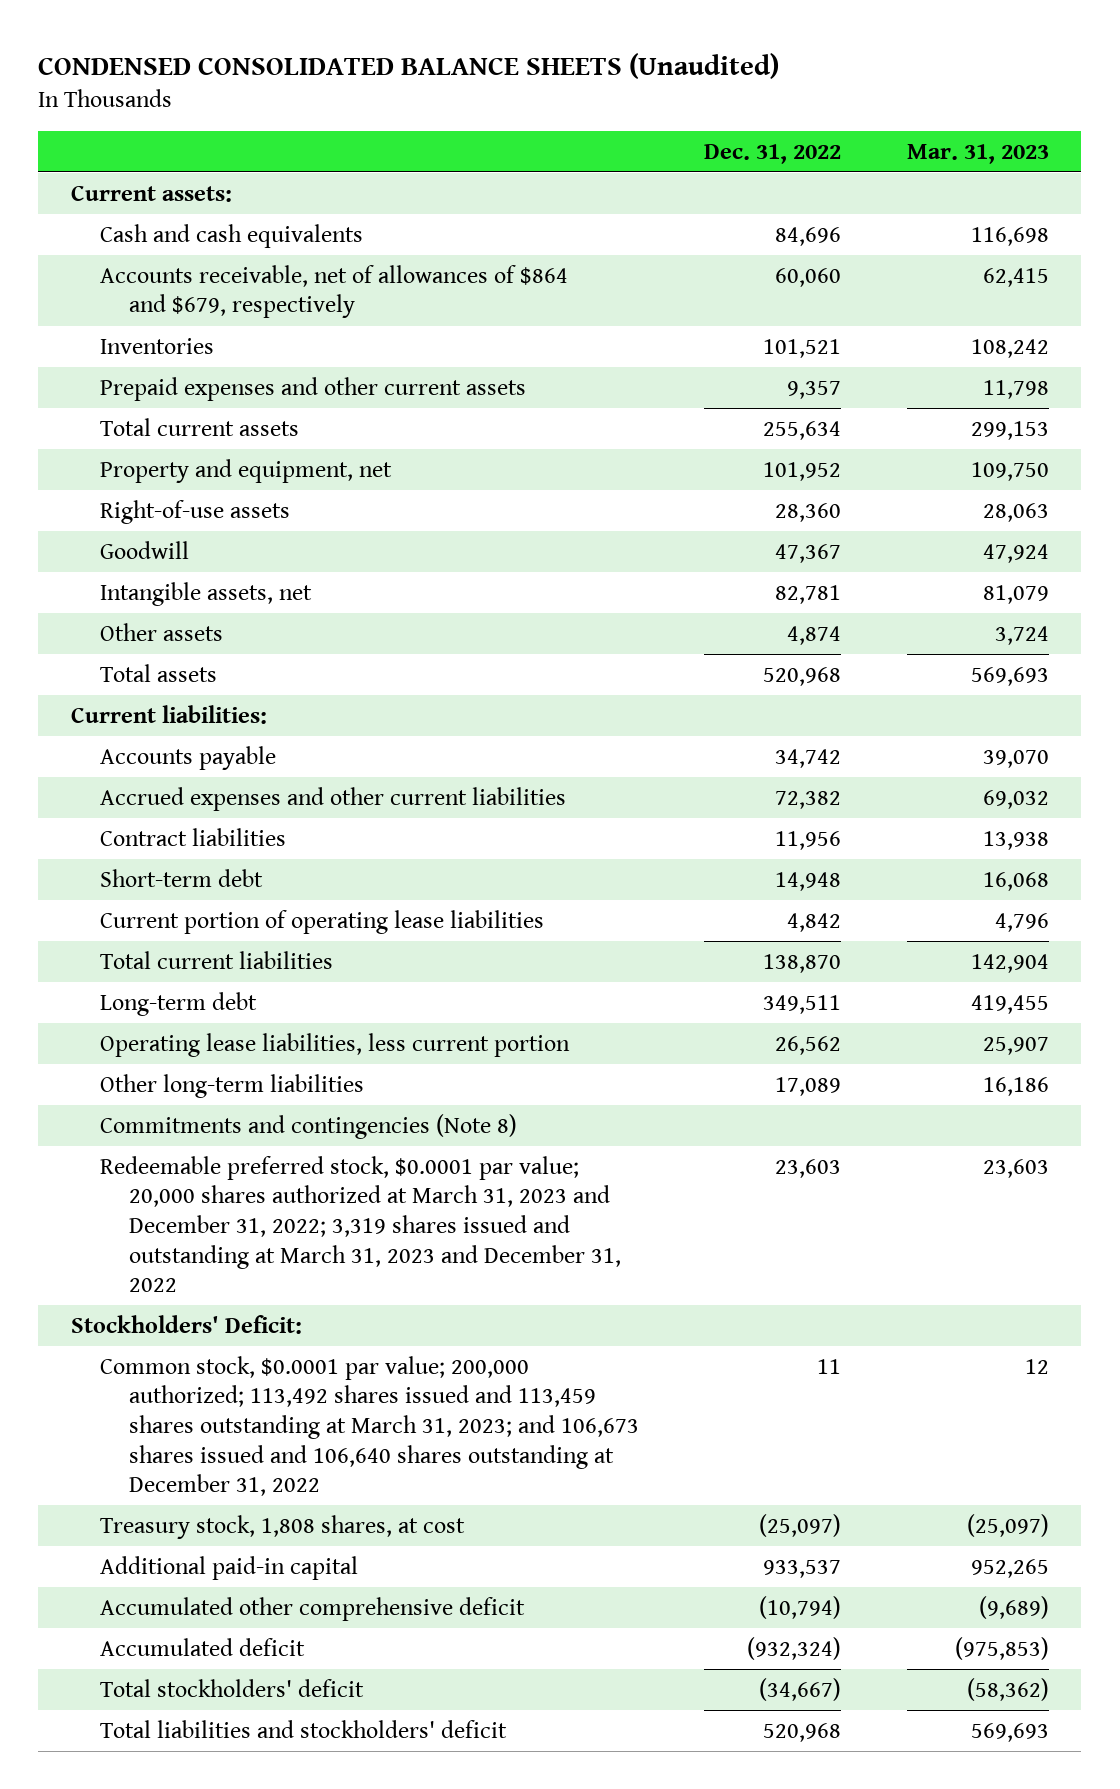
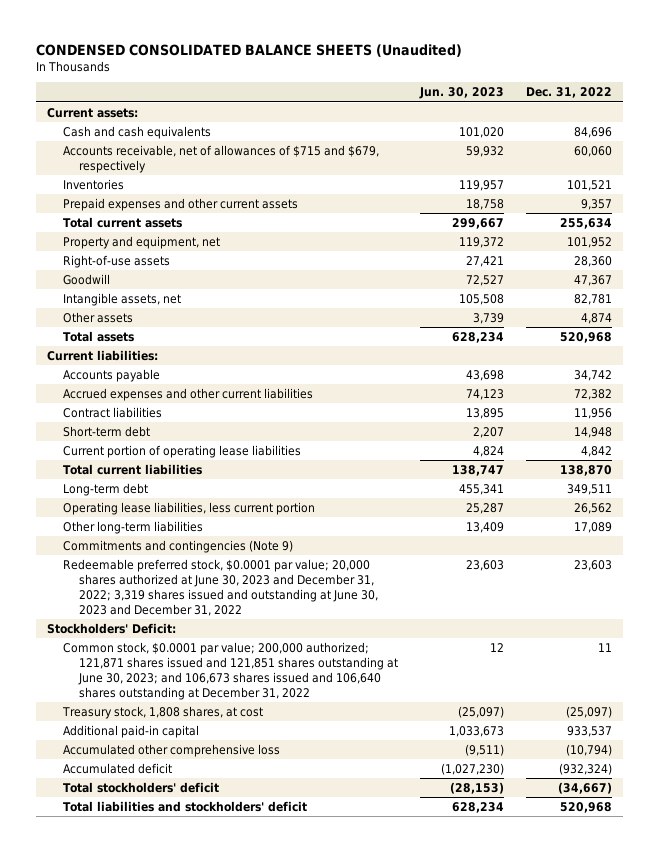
[906,143,1049,164] Mar. 31, 2023 -> none
none -> [418,87,504,100] Jun. 30, 2023
[99,264,568,319] Accounts receivable, net of allowances of $864 and $679, respectively -> [63,145,380,173] Accounts receivable, net of allowances of $715 and $679, respectively
[99,1113,517,1139] Commitments and contingencies (Note 8) -> [63,540,294,554] Commitments and contingencies (Note 9)
[99,1155,621,1293] Redeemable preferred stock, $0.0001 par value; 20,000 shares authorized at March 31, 2023 and December 31, 2022; 3,319 shares issued and outstanding at March 31, 2023 and December 31, 2022 -> [63,559,378,616] Redeemable preferred stock, $0.0001 par value; 20,000 shares authorized at June 30, 2023 and December 31, 2022; 3,319 shares issued and outstanding at June 30, 2023 and December 31, 2022
[99,1355,639,1497] Common stock, $0.0001 par value; 200,000 authorized; 113,492 shares issued and 113,459 shares outstanding at March 31, 2023; and 106,673 shares issued and 106,640 shares outstanding at December 31, 2022 -> [63,642,398,700] Common stock, $0.0001 par value; 200,000 authorized; 121,871 shares issued and 121,851 shares outstanding at June 30, 2023; and 106,673 shares issued and 106,640 shares outstanding at December 31, 2022
[99,1596,525,1621] Accumulated other comprehensive deficit -> [63,744,281,758] Accumulated other comprehensive loss

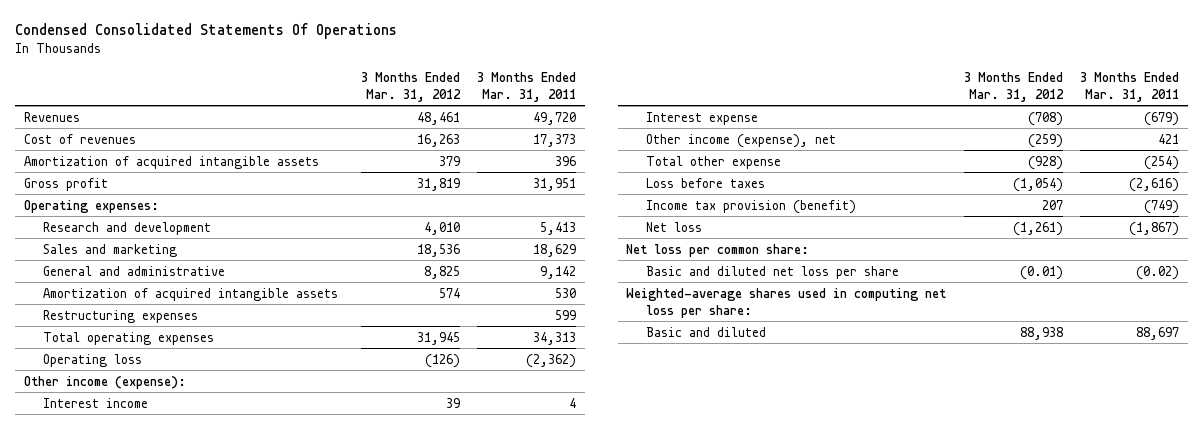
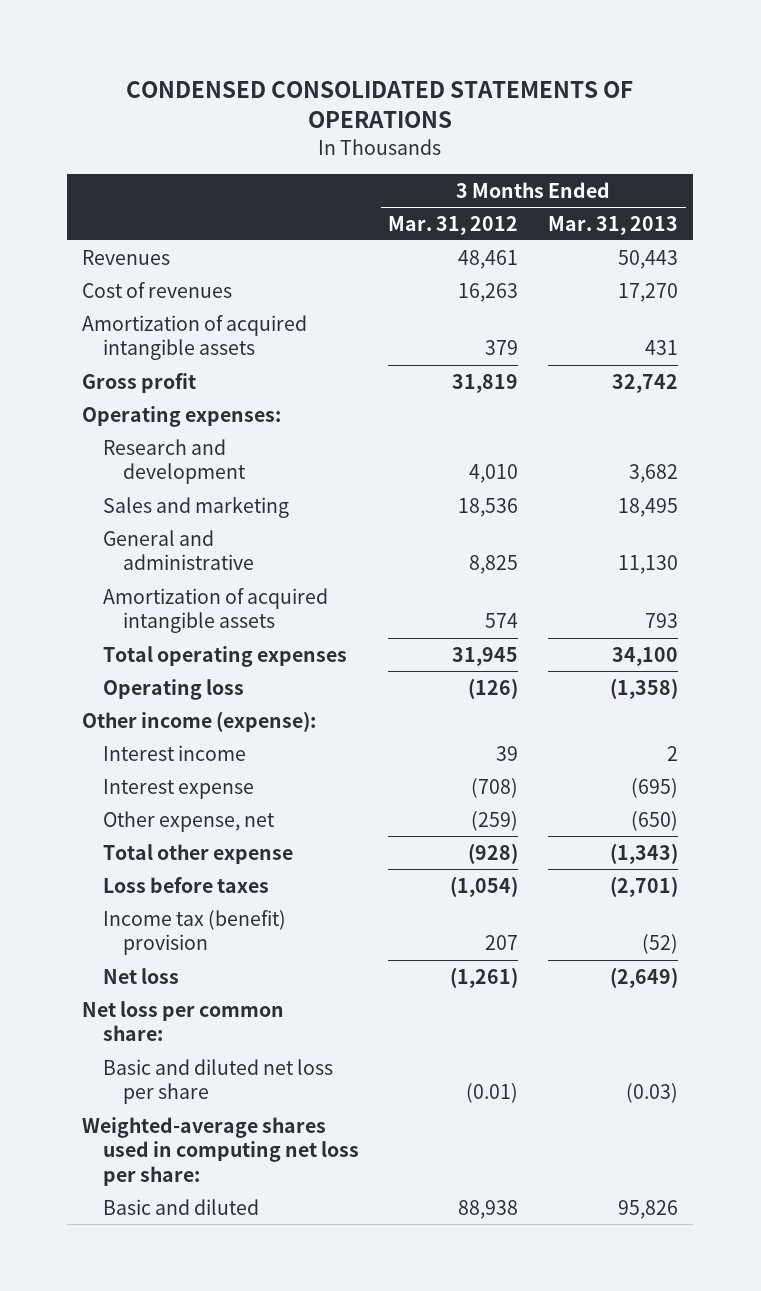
[14,23,397,40] Condensed Consolidated Statements Of Operations -> [126,80,634,129] CONDENSED CONSOLIDATED STATEMENTS OF OPERATIONS
[477,71,577,102] 3 Months Ended Mar. 31, 2011 -> none
none -> [548,215,679,235] Mar. 31, 2013
[43,309,199,323] Restructuring expenses -> none
[645,133,836,148] Other income (expense), net -> [102,810,275,832] Other expense, net
[645,199,856,214] Income tax provision (benefit) -> [102,909,286,956] Income tax (benefit) provision

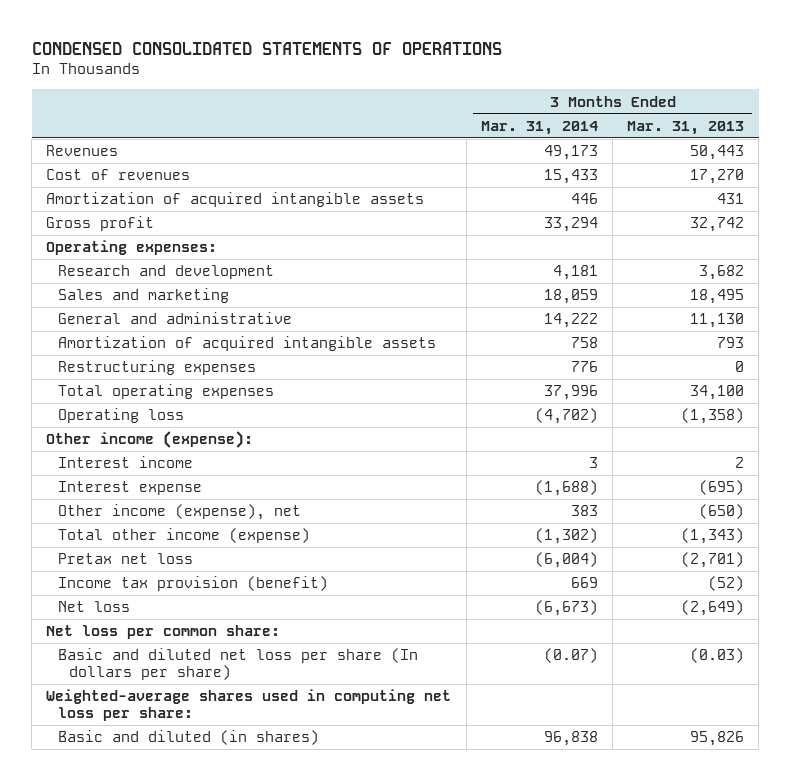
[388,215,519,235] Mar. 31, 2012 -> none
none -> [480,120,598,135] Mar. 31, 2014
none -> [57,360,256,376] Restructuring expenses
[102,810,275,832] Other expense, net -> [57,504,301,521] Other income (expense), net
[102,843,293,864] Total other expense -> [57,528,310,544] Total other income (expense)
[102,876,269,893] Loss before taxes -> [57,553,193,565] Pretax net loss
[102,909,286,956] Income tax (benefit) provision -> [57,576,328,592] Income tax provision (benefit)
[102,1058,333,1105] Basic and diluted net loss per share -> [57,648,418,681] Basic and diluted net loss per share (In dollars per share)
[102,1198,259,1215] Basic and diluted -> [57,730,319,746] Basic and diluted (in shares)

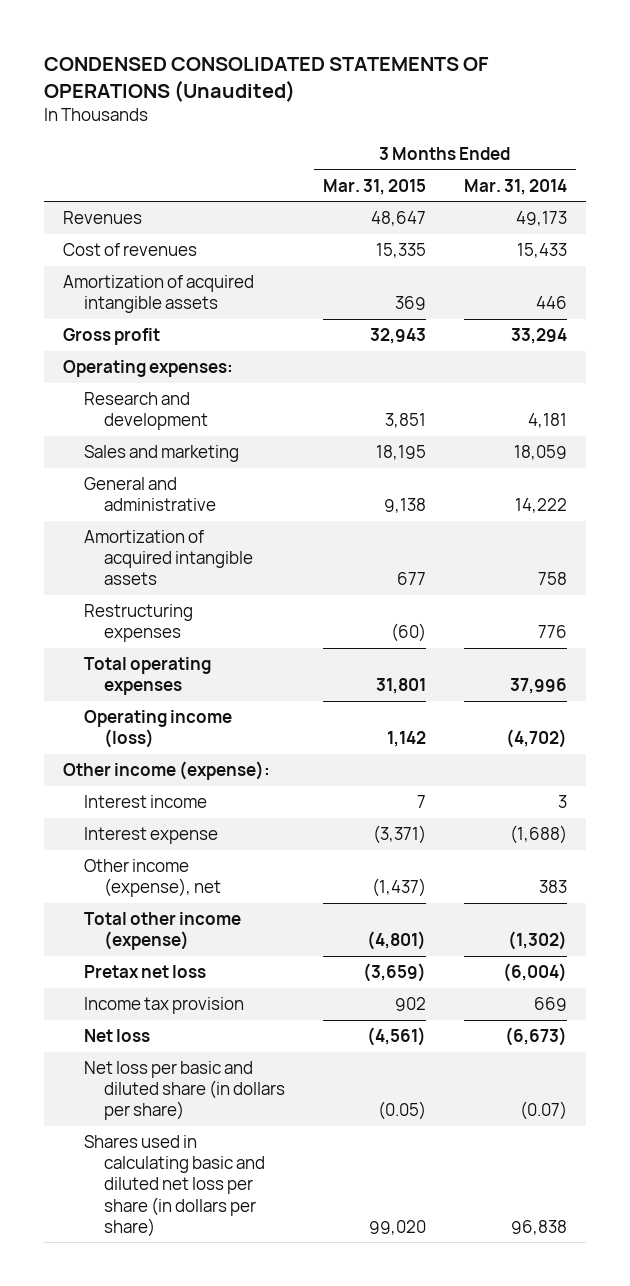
[31,41,502,55] CONDENSED CONSOLIDATED STATEMENTS OF OPERATIONS -> [44,56,490,102] CONDENSED CONSOLIDATED STATEMENTS OF OPERATIONS (Unaudited)
[627,120,745,135] Mar. 31, 2013 -> none
none -> [323,178,427,195] Mar. 31, 2015
[57,408,184,424] Operating loss -> [83,710,232,749] Operating income (loss)
[57,576,328,592] Income tax provision (benefit) -> [83,997,244,1015] Income tax provision
[46,625,281,640] Net loss per common share: -> none
[46,689,452,722] Weighted-average shares used in computing net loss per share: -> none
[57,648,418,681] Basic and diluted net loss per share (In dollars per share) -> [83,1061,286,1121] Net loss per basic and diluted share (in dollars per share)
[57,730,319,746] Basic and diluted (in shares) -> [83,1135,266,1237] Shares used in calculating basic and diluted net loss per share (in dollars per share)

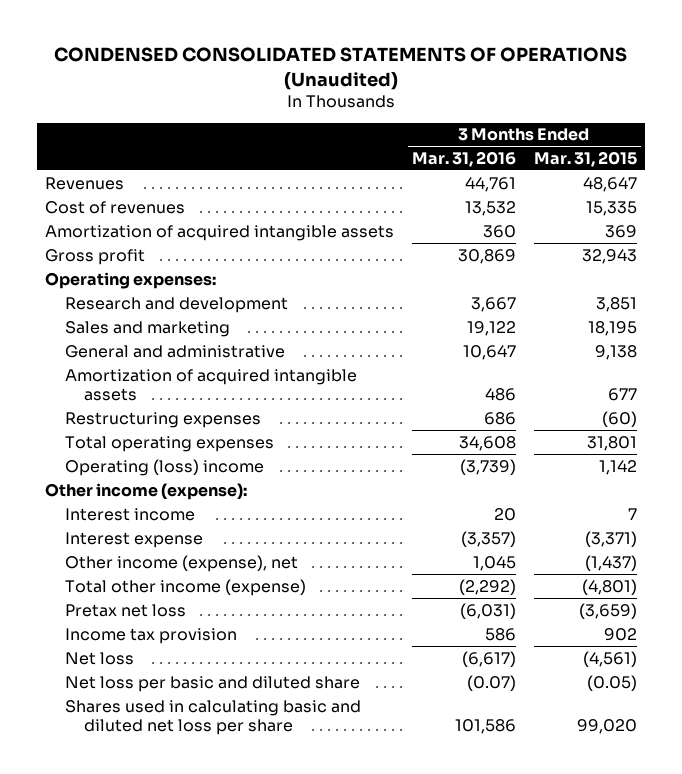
[463,178,567,195] Mar. 31, 2014 -> none
none -> [412,150,517,167] Mar. 31, 2016
[83,710,232,749] Operating income (loss) -> [64,458,264,476] Operating (loss) income
[83,1061,286,1121] Net loss per basic and diluted share (in dollars per share) -> [64,675,360,692] Net loss per basic and diluted share
[83,1135,266,1237] Shares used in calculating basic and diluted net loss per share (in dollars per share) -> [64,699,361,735] Shares used in calculating basic and diluted net loss per share

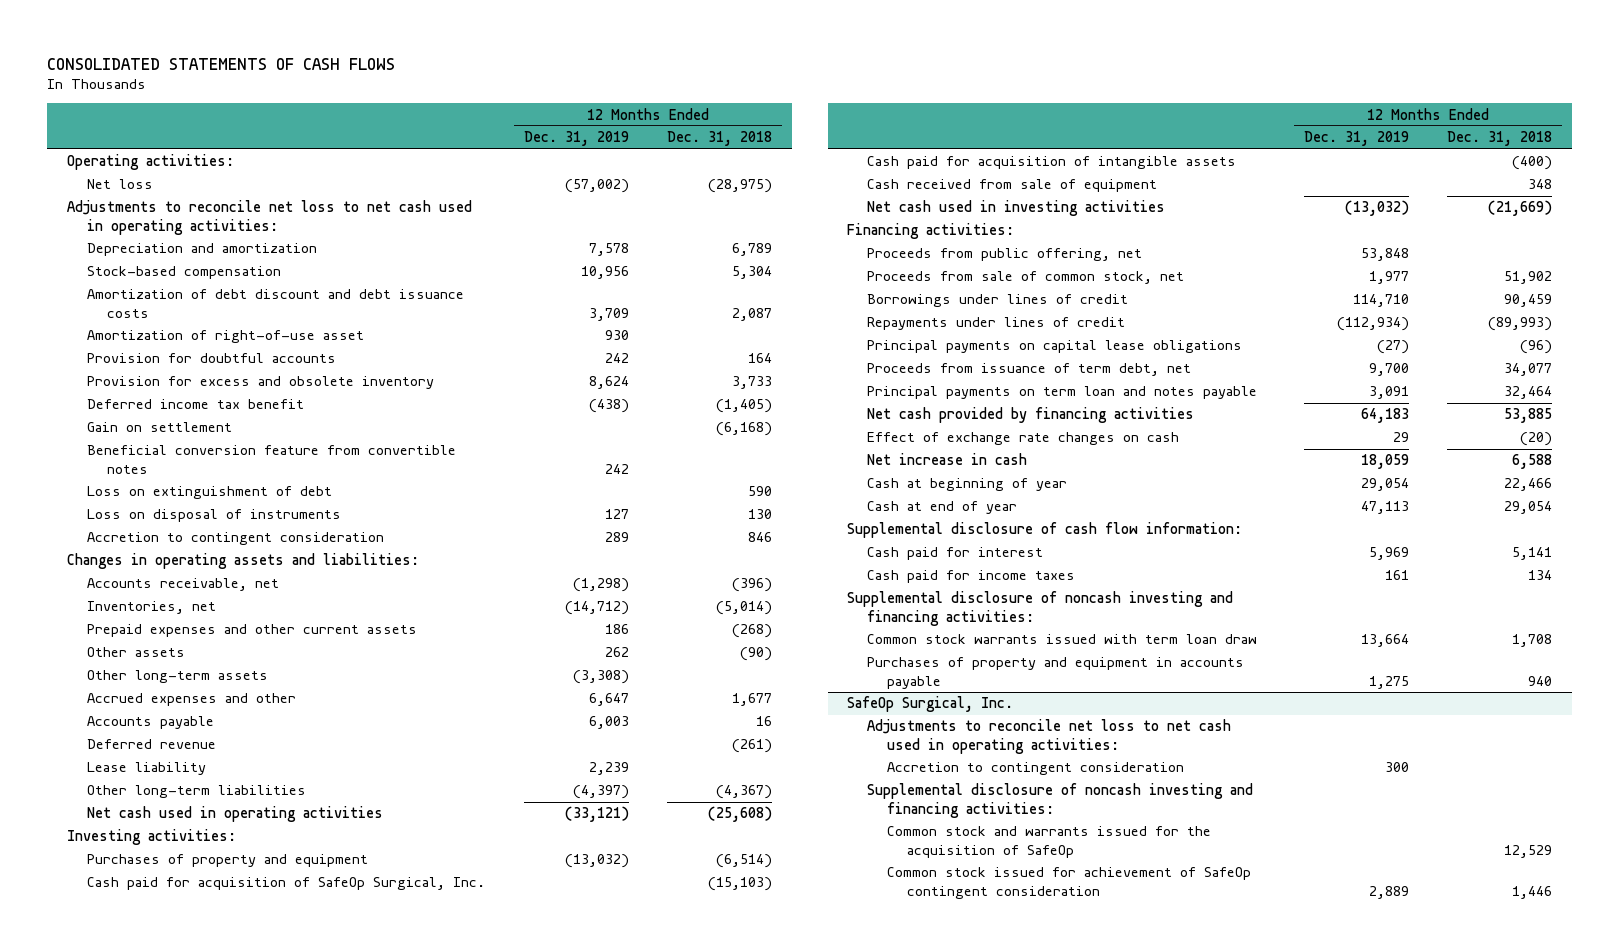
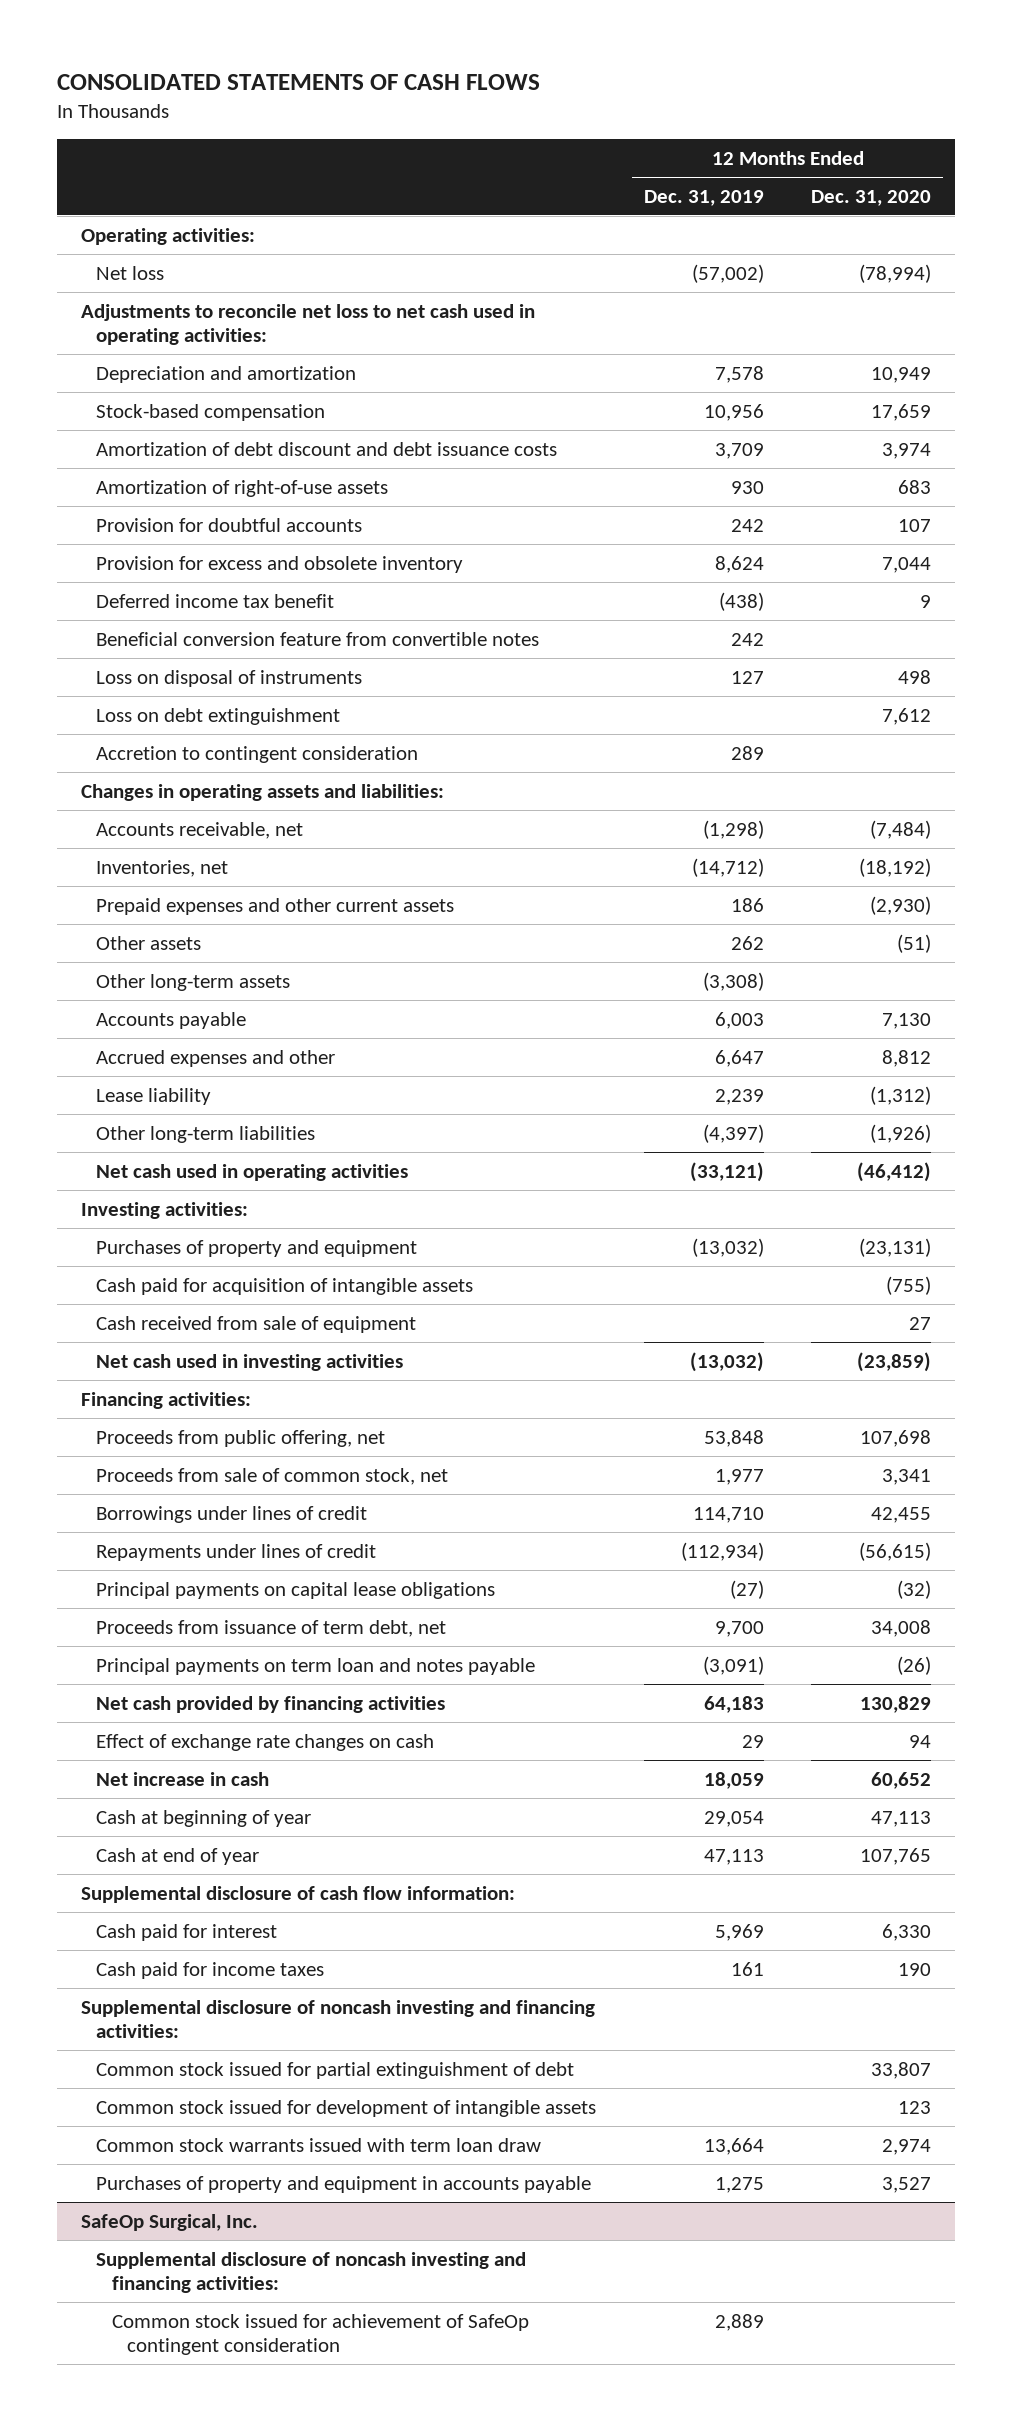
[667,131,773,147] Dec. 31, 2018 -> none
none -> [811,189,932,206] Dec. 31, 2020
[86,330,364,344] Amortization of right-of-use asset -> [96,479,389,497] Amortization of right-of-use assets
[86,422,232,433] Gain on settlement -> none
[86,486,332,500] Loss on extinguishment of debt -> none
none -> [96,707,341,725] Loss on debt extinguishment
[86,739,216,750] Deferred revenue -> none
[86,693,296,707] Accrued expenses and other -> [96,1049,336,1067] Accrued expenses and other
[86,877,485,891] Cash paid for acquisition of SafeOp Surgical, Inc. -> none
[1368,386,1409,400] 3,091 -> [702,1655,764,1675] (3,091)
none -> [96,2061,575,2079] Common stock issued for partial extinguishment of debt
none -> [96,2099,597,2117] Common stock issued for development of intangible assets
[866,719,1231,754] Adjustments to reconcile net loss to net cash used in operating activities: -> none
[886,762,1184,776] Accretion to contingent consideration -> none
[886,826,1211,858] Common stock and warrants issued for the acquisition of SafeOp -> none

